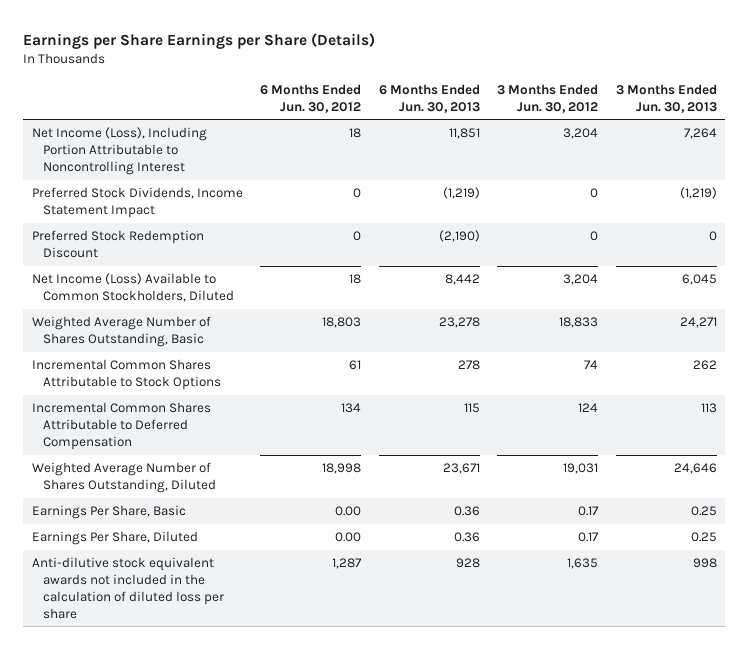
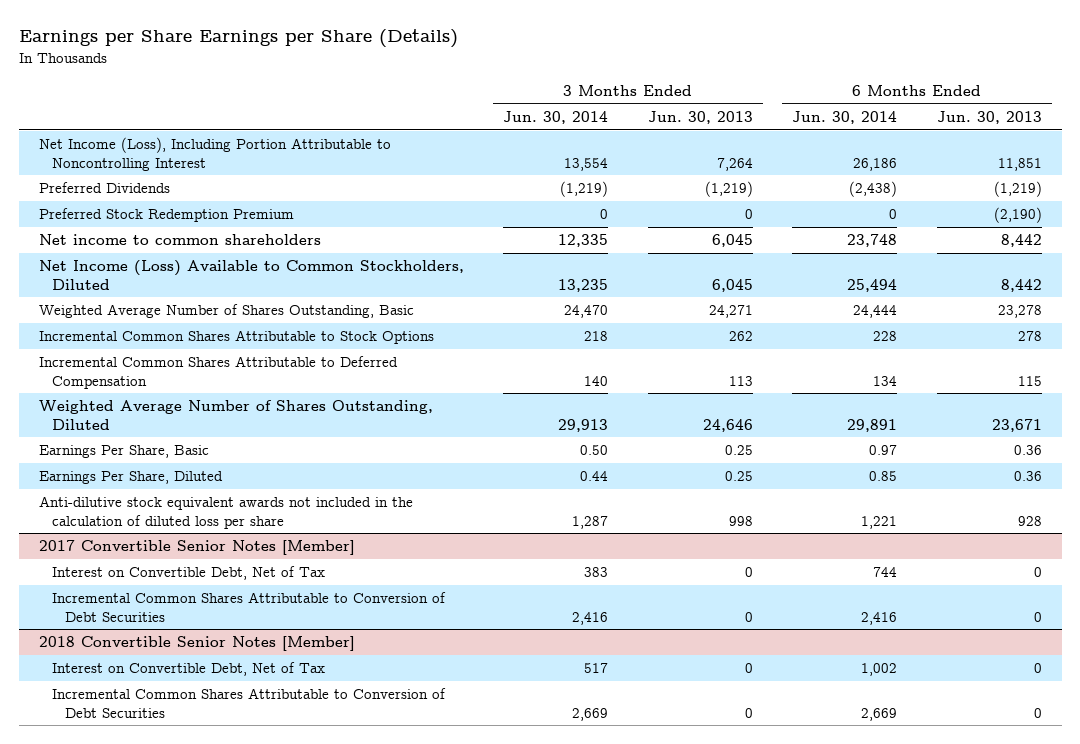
[260,83,362,113] 6 Months Ended Jun. 30, 2012 -> none
[497,83,599,113] 3 Months Ended Jun. 30, 2012 -> none
none -> [503,111,609,125] Jun. 30, 2014
none -> [792,111,898,125] Jun. 30, 2014
[31,187,243,219] Preferred Stock Dividends, Income Statement Impact -> [38,182,170,194] Preferred Dividends
[31,230,204,259] Preferred Stock Redemption Discount -> [38,208,294,223] Preferred Stock Redemption Premium
none -> [38,234,321,246] Net income to common shareholders
none -> [38,540,355,556] 2017 Convertible Senior Notes [Member]
none -> [51,566,325,581] Interest on Convertible Debt, Net of Tax
none -> [51,592,446,622] Incremental Common Shares Attributable to Conversion of Debt Securities
none -> [38,636,355,652] 2018 Convertible Senior Notes [Member]
none -> [51,662,325,677] Interest on Convertible Debt, Net of Tax
none -> [51,688,446,718] Incremental Common Shares Attributable to Conversion of Debt Securities

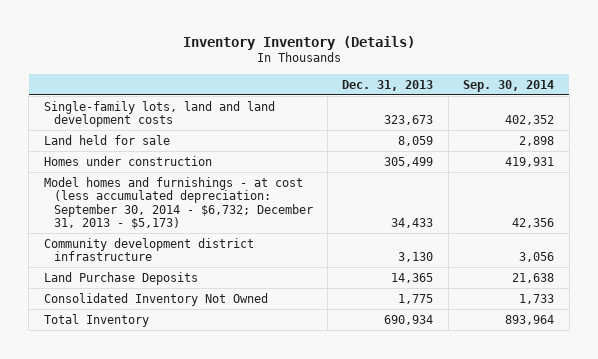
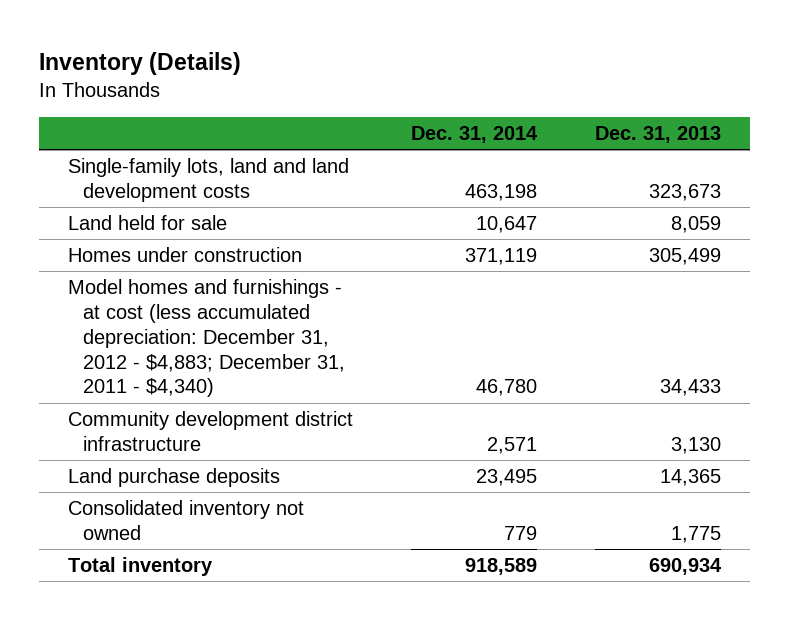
[183,35,416,50] Inventory Inventory (Details) -> [38,51,241,75] Inventory (Details)
[463,79,555,92] Sep. 30, 2014 -> none
none -> [410,126,538,144] Dec. 31, 2014
[43,176,313,230] Model homes and furnishings - at cost (less accumulated depreciation: September 30, 2014 - $6,732; December 31, 2013 - $5,173) -> [67,279,346,398] Model homes and furnishings - at cost (less accumulated depreciation: December 31, 2012 - $4,883; December 31, 2011 - $4,340)
[43,271,198,285] Land Purchase Deposits -> [67,468,280,488] Land purchase deposits
[43,292,268,306] Consolidated Inventory Not Owned -> [67,500,304,540] Consolidated inventory not owned
[43,313,149,327] Total Inventory -> [67,557,213,577] Total inventory

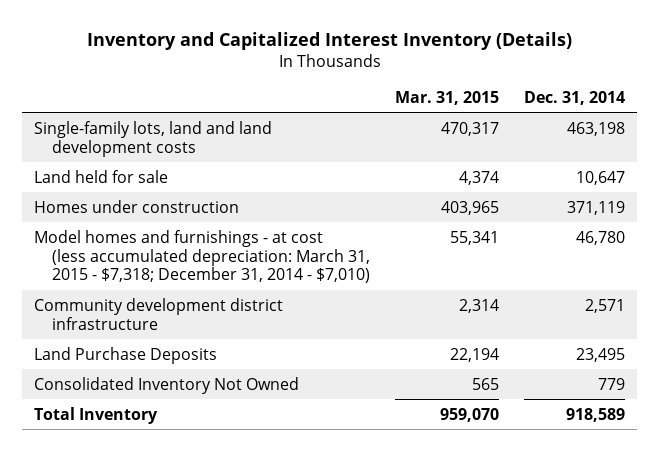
[38,51,241,75] Inventory (Details) -> [86,31,572,50] Inventory and Capitalized Interest Inventory (Details)
[595,126,722,144] Dec. 31, 2013 -> none
none -> [395,90,500,105] Mar. 31, 2015
[67,279,346,398] Model homes and furnishings - at cost (less accumulated depreciation: December 31, 2012 - $4,883; December 31, 2011 - $4,340) -> [34,229,371,284] Model homes and furnishings - at cost (less accumulated depreciation: March 31, 2015 - $7,318; December 31, 2014 - $7,010)
[67,468,280,488] Land purchase deposits -> [34,346,218,364] Land Purchase Deposits
[67,500,304,540] Consolidated inventory not owned -> [34,376,300,394] Consolidated Inventory Not Owned
[67,557,213,577] Total inventory -> [34,406,159,424] Total Inventory

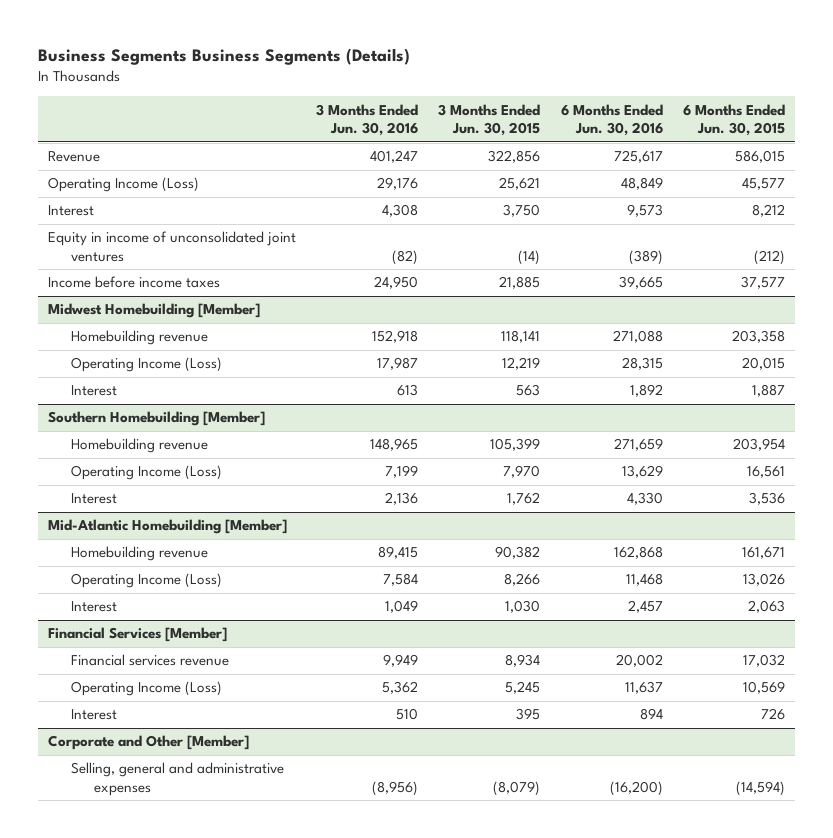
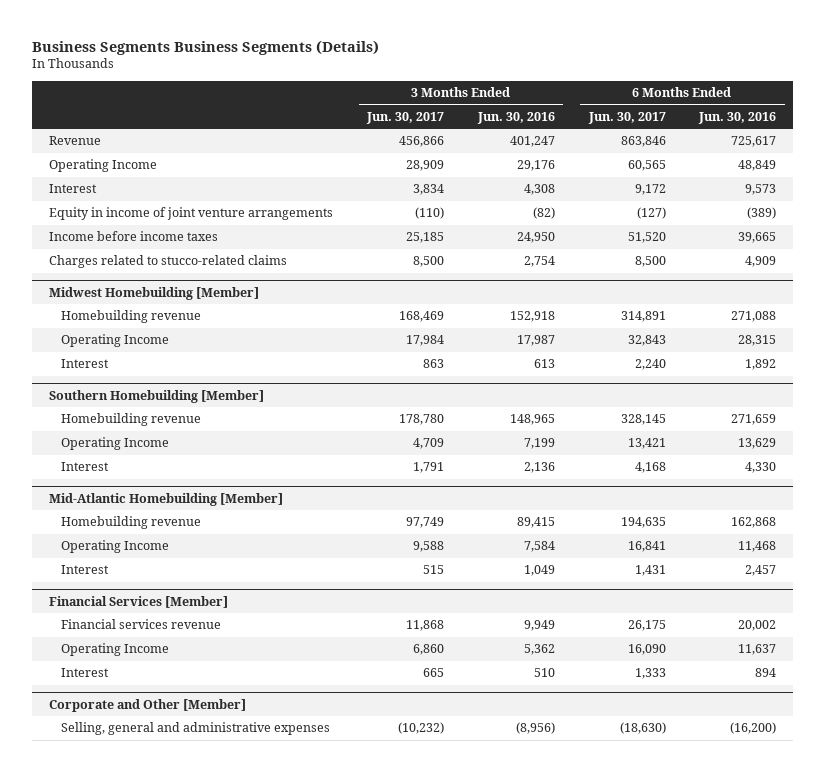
[438,103,541,137] 3 Months Ended Jun. 30, 2015 -> none
[682,103,785,137] 6 Months Ended Jun. 30, 2015 -> none
none -> [366,111,445,124] Jun. 30, 2017
none -> [587,111,666,124] Jun. 30, 2017
[47,177,199,193] Operating Income (Loss) -> [49,159,158,173] Operating Income
[47,231,296,262] Equity in income of unconsolidated joint ventures -> [49,207,334,221] Equity in income of joint venture arrangements
none -> [49,255,288,269] Charges related to stucco-related claims
[70,357,222,373] Operating Income (Loss) -> [61,334,170,348] Operating Income
[70,465,222,481] Operating Income (Loss) -> [61,437,170,451] Operating Income
[70,573,222,589] Operating Income (Loss) -> [61,540,170,554] Operating Income
[70,681,222,697] Operating Income (Loss) -> [61,643,170,657] Operating Income

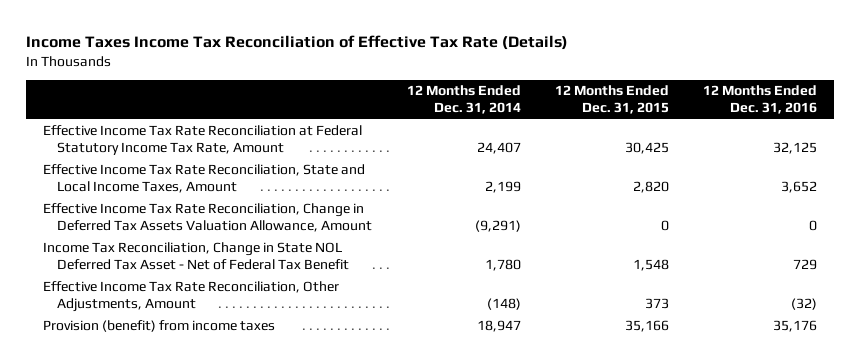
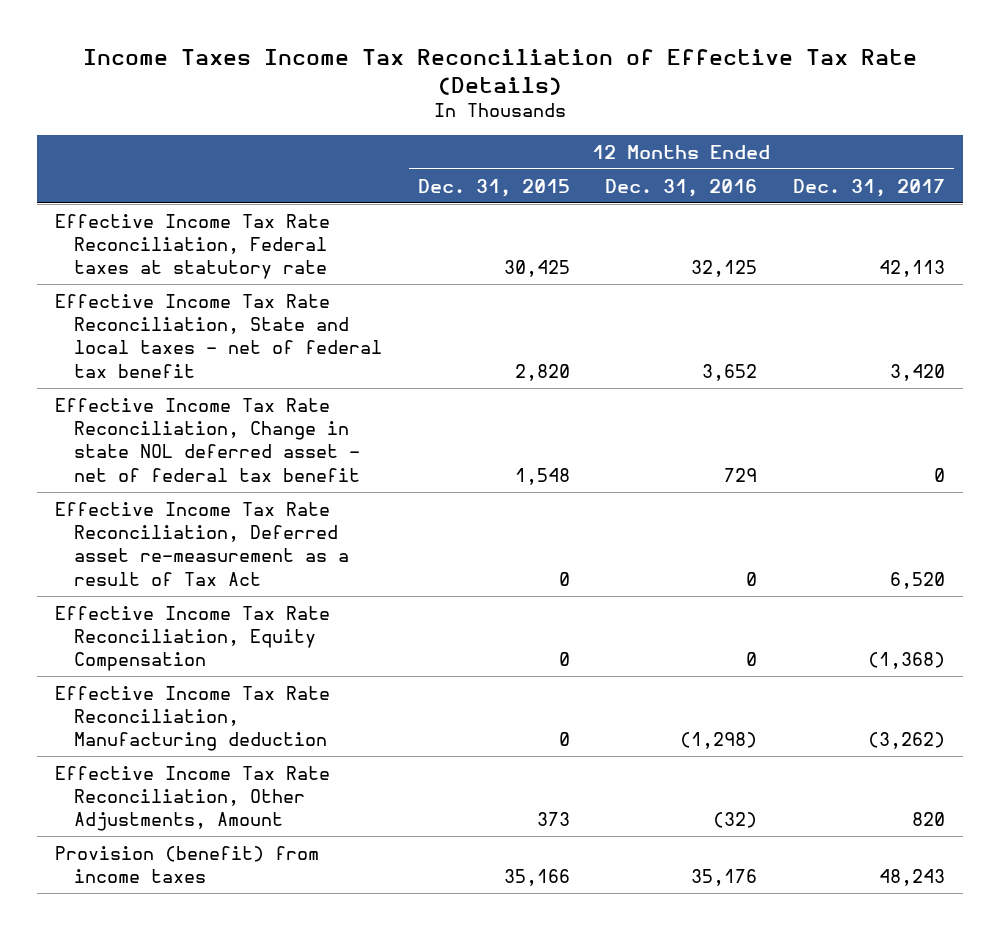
[406,85,521,115] 12 Months Ended Dec. 31, 2014 -> none
none -> [793,178,946,197] Dec. 31, 2017
[42,203,373,233] Effective Income Tax Rate Reconciliation, Change in Deferred Tax Assets Valuation Allowance, Amount -> none
[42,125,362,156] Effective Income Tax Rate Reconciliation at Federal Statutory Income Tax Rate, Amount -> [55,213,331,280] Effective Income Tax Rate Reconciliation, Federal taxes at statutory rate
[42,164,365,194] Effective Income Tax Rate Reconciliation, State and Local Income Taxes, Amount -> [55,293,382,378] Effective Income Tax Rate Reconciliation, State and local taxes - net of federal tax benefit
[42,242,350,271] Income Tax Reconciliation, Change in State NOL Deferred Tax Asset - Net of Federal Tax Benefit -> [55,397,360,482] Effective Income Tax Rate Reconciliation, Change in state NOL deferred asset - net of federal tax benefit
none -> [55,501,349,586] Effective Income Tax Rate Reconciliation, Deferred asset re-measurement as a result of Tax Act
none -> [55,605,331,672] Effective Income Tax Rate Reconciliation, Equity Compensation
none -> [55,685,331,752] Effective Income Tax Rate Reconciliation, Manufacturing deduction

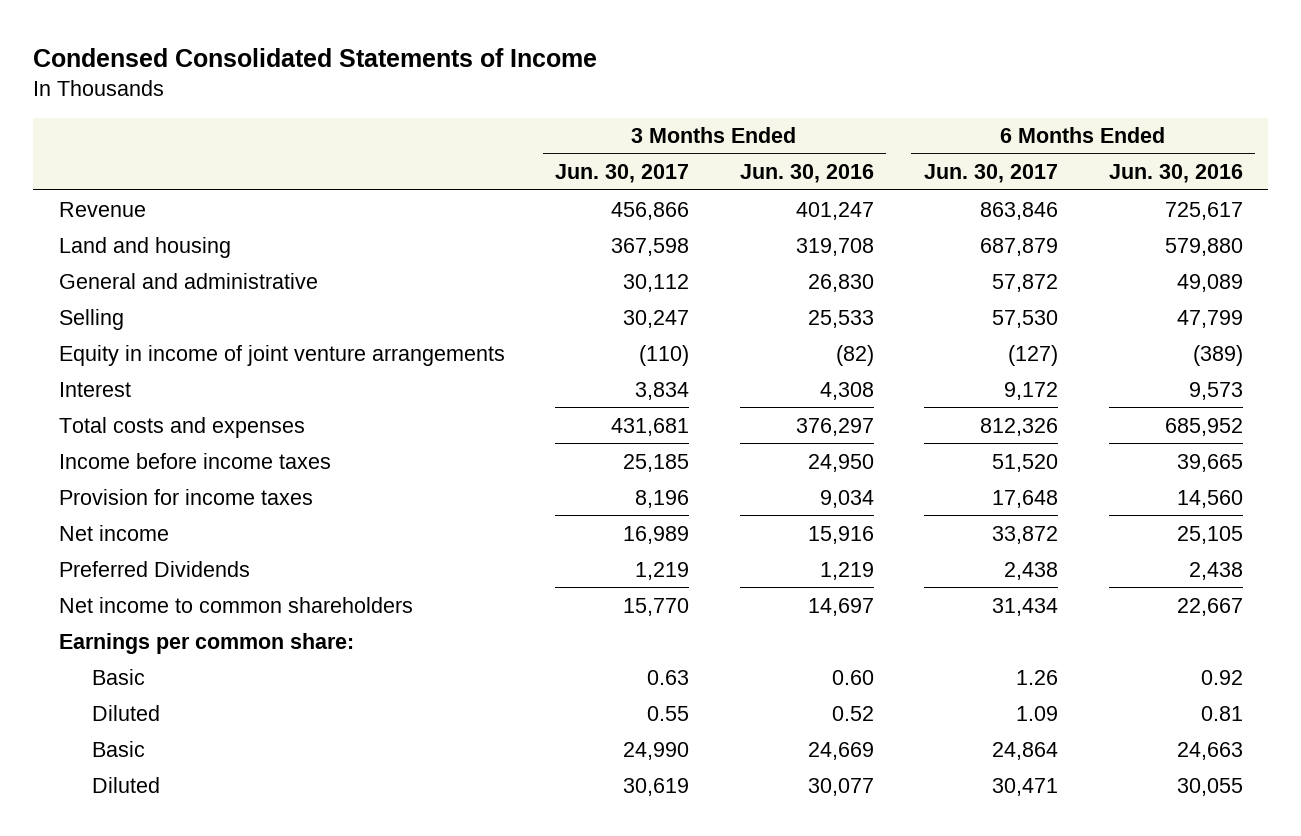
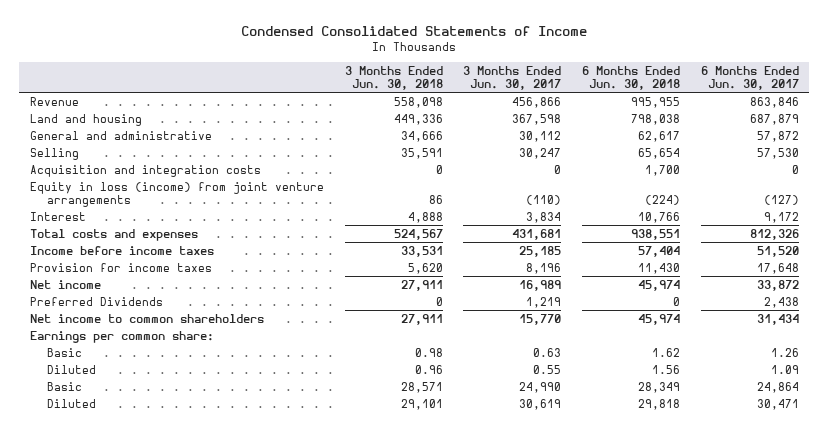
[739,164,874,184] Jun. 30, 2016 -> none
[1108,164,1243,184] Jun. 30, 2016 -> none
none -> [344,65,443,91] 3 Months Ended Jun. 30, 2018
none -> [581,65,680,91] 6 Months Ended Jun. 30, 2018
none -> [29,164,261,177] Acquisition and integration costs
[58,344,505,366] Equity in income of joint venture arrangements -> [29,181,324,208] Equity in loss (income) from joint venture arrangements

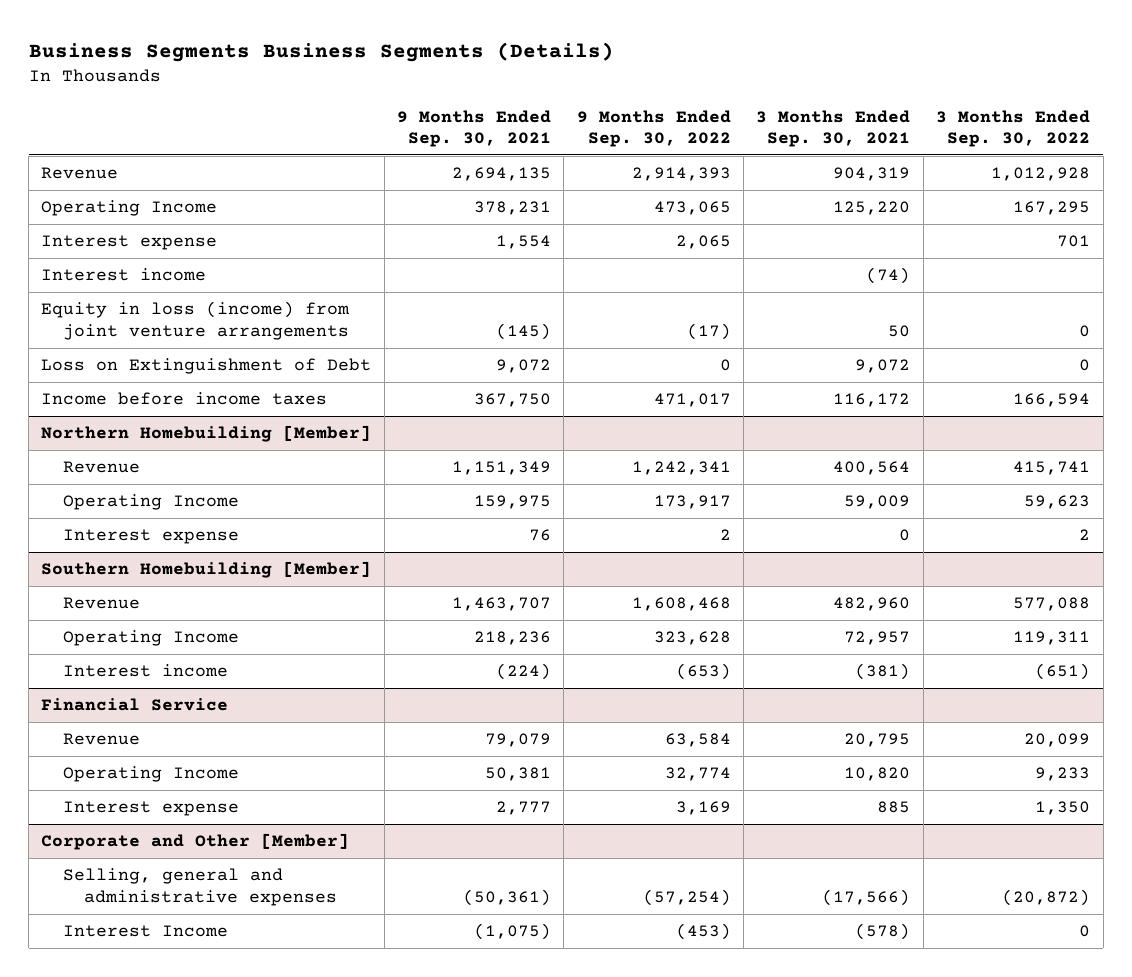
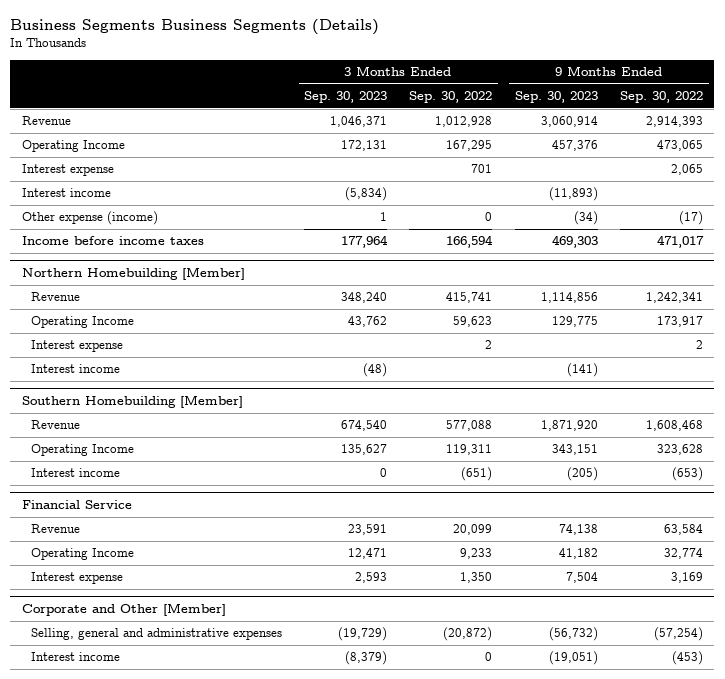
[397,109,552,147] 9 Months Ended Sep. 30, 2021 -> none
[756,109,911,147] 3 Months Ended Sep. 30, 2021 -> none
none -> [304,91,388,104] Sep. 30, 2023
none -> [514,91,598,104] Sep. 30, 2023
[41,358,372,375] Loss on Extinguishment of Debt -> none
[41,301,351,340] Equity in loss (income) from joint venture arrangements -> [21,211,158,226] Other expense (income)
none -> [30,364,120,374] Interest income
[62,925,228,938] Interest Income -> [30,652,120,662] Interest income

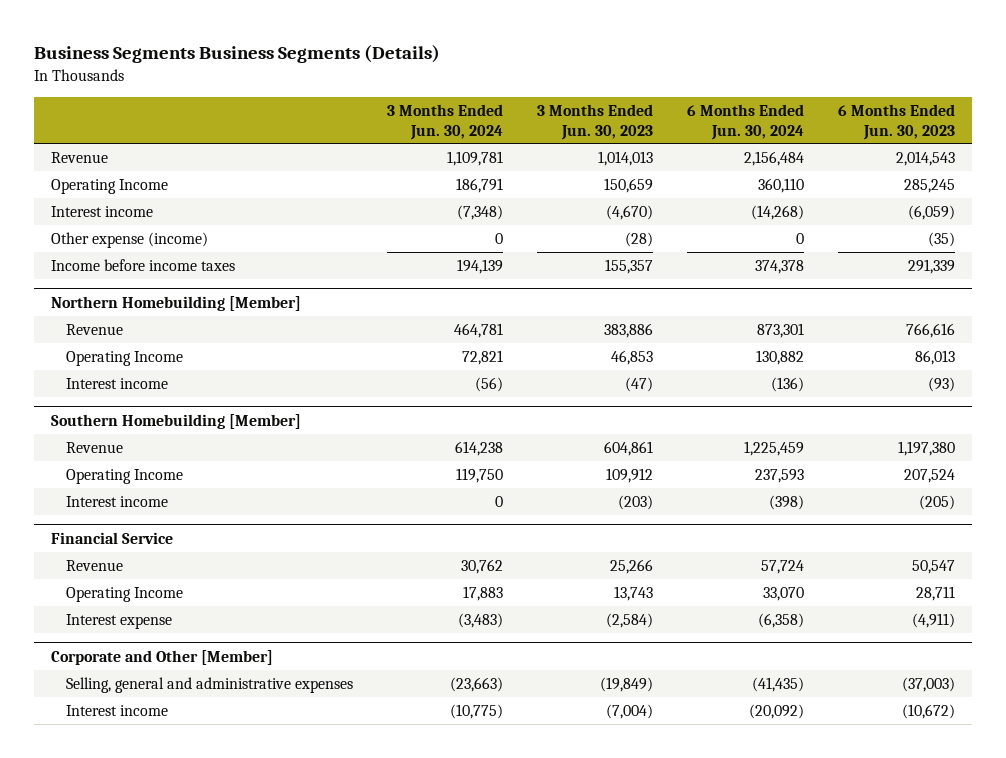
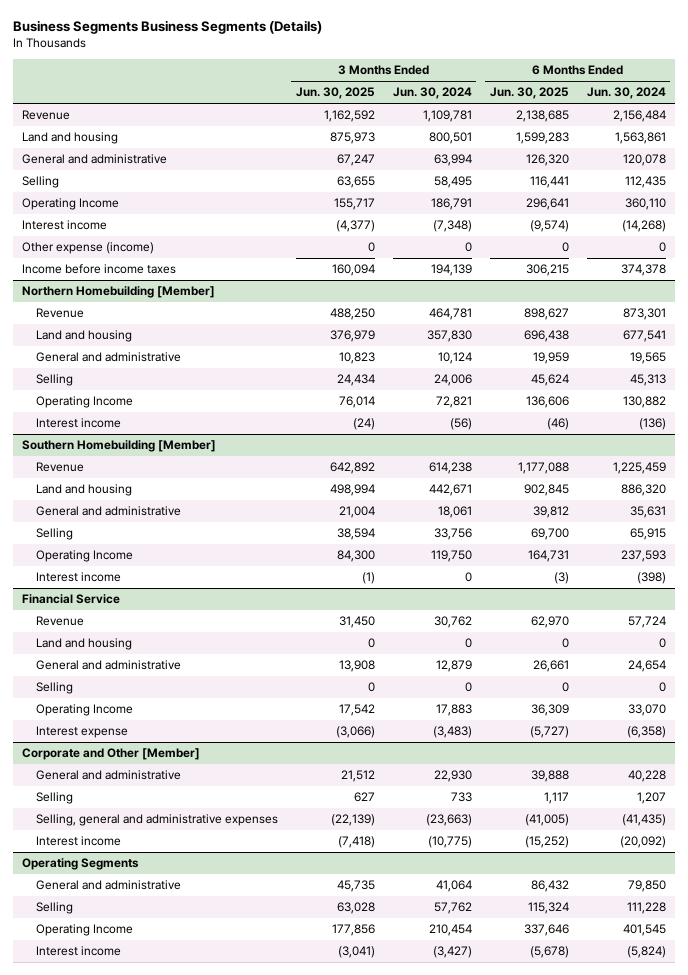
[536,103,653,140] 3 Months Ended Jun. 30, 2023 -> none
[837,103,955,140] 6 Months Ended Jun. 30, 2023 -> none
none -> [295,87,375,100] Jun. 30, 2025
none -> [489,87,569,100] Jun. 30, 2025
none -> [21,132,118,145] Land and housing
none -> [21,154,167,165] General and administrative
none -> [21,176,59,189] Selling
none -> [36,330,133,343] Land and housing
none -> [36,352,182,363] General and administrative
none -> [36,374,74,387] Selling
none -> [36,484,133,497] Land and housing
none -> [36,506,182,517] General and administrative
none -> [36,528,74,541] Selling
none -> [36,638,133,651] Land and housing
none -> [36,660,182,671] General and administrative
none -> [36,682,74,695] Selling
none -> [36,770,182,781] General and administrative
none -> [36,792,74,805] Selling
none -> [21,858,139,871] Operating Segments
none -> [36,880,182,891] General and administrative
none -> [36,902,74,915] Selling
none -> [36,924,134,937] Operating Income
none -> [36,946,122,957] Interest income

